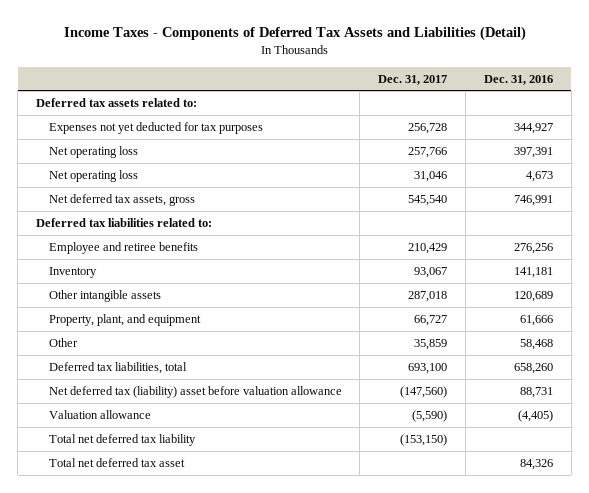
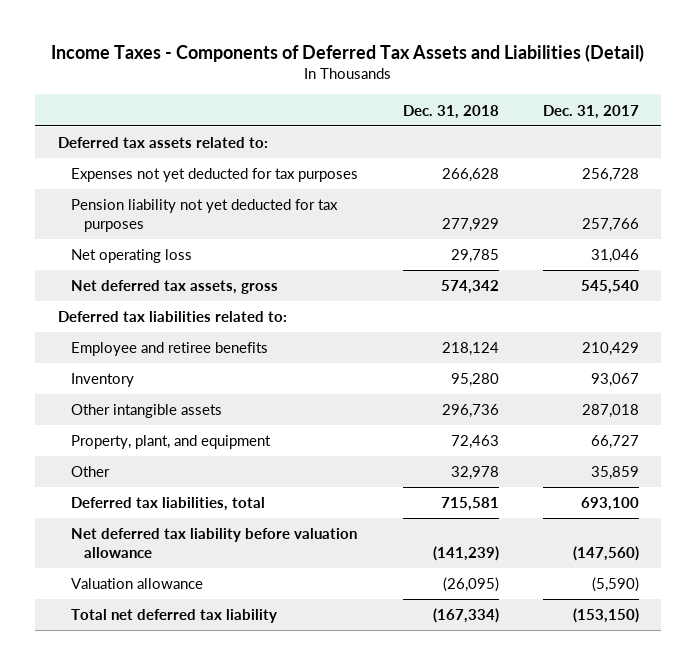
[483,74,553,85] Dec. 31, 2016 -> none
none -> [402,104,499,119] Dec. 31, 2018
[48,145,138,158] Net operating loss -> [70,199,338,233] Pension liability not yet deducted for tax purposes
[48,385,342,398] Net deferred tax (liability) asset before valuation allowance -> [70,528,357,559] Net deferred tax liability before valuation allowance
[48,457,185,467] Total net deferred tax asset -> none

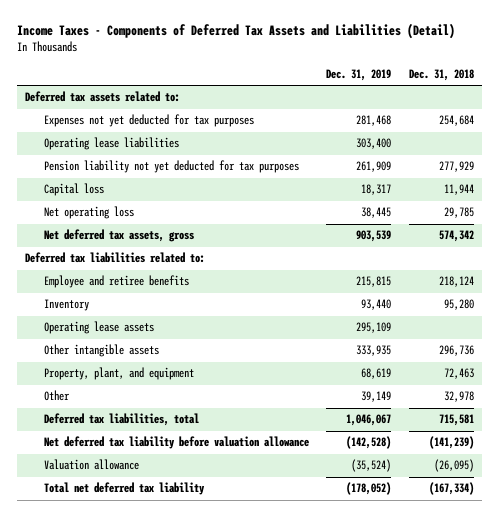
[543,104,640,119] Dec. 31, 2017 -> none
none -> [326,68,392,81] Dec. 31, 2019
[441,168,499,183] 266,628 -> [438,115,474,127] 254,684
none -> [43,137,179,151] Operating lease liabilities
none -> [43,183,104,197] Capital loss
none -> [43,321,154,335] Operating lease assets

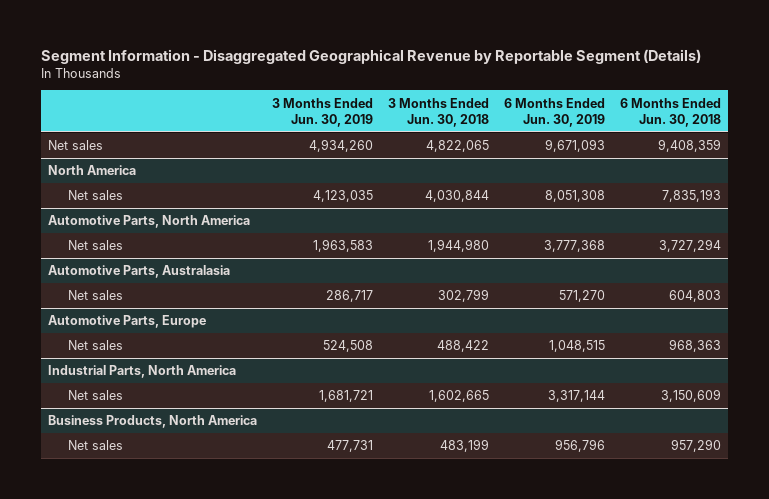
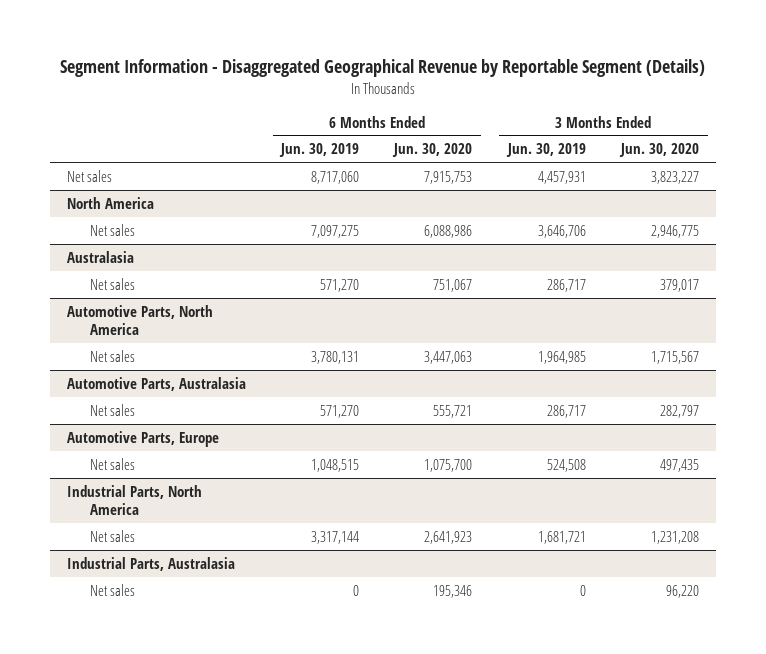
[388,97,490,127] 3 Months Ended Jun. 30, 2018 -> none
[619,97,721,127] 6 Months Ended Jun. 30, 2018 -> none
none -> [392,143,473,158] Jun. 30, 2020
none -> [618,143,699,158] Jun. 30, 2020
[309,139,374,153] 4,934,260 -> [537,170,586,184] 4,457,931
[544,139,605,153] 9,671,093 -> [311,170,360,184] 8,717,060
[313,190,374,203] 4,123,035 -> [537,224,586,238] 3,646,706
[544,190,605,203] 8,051,308 -> [311,224,360,238] 7,097,275
none -> [67,250,135,263] Australasia
none -> [89,277,135,290] Net sales
[313,239,374,253] 1,963,583 -> [537,350,586,364] 1,964,985
[543,240,605,253] 3,777,368 -> [311,350,360,364] 3,780,131
[48,415,258,429] Business Products, North America -> none
none -> [67,556,236,571] Industrial Parts, Australasia
[327,440,374,453] 477,731 -> [579,584,586,596] 0
[554,439,605,453] 956,796 -> [353,584,360,596] 0

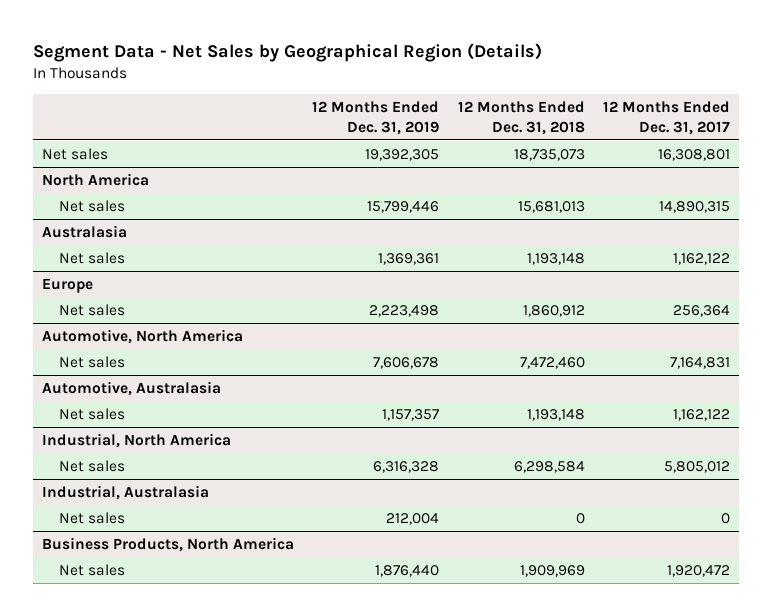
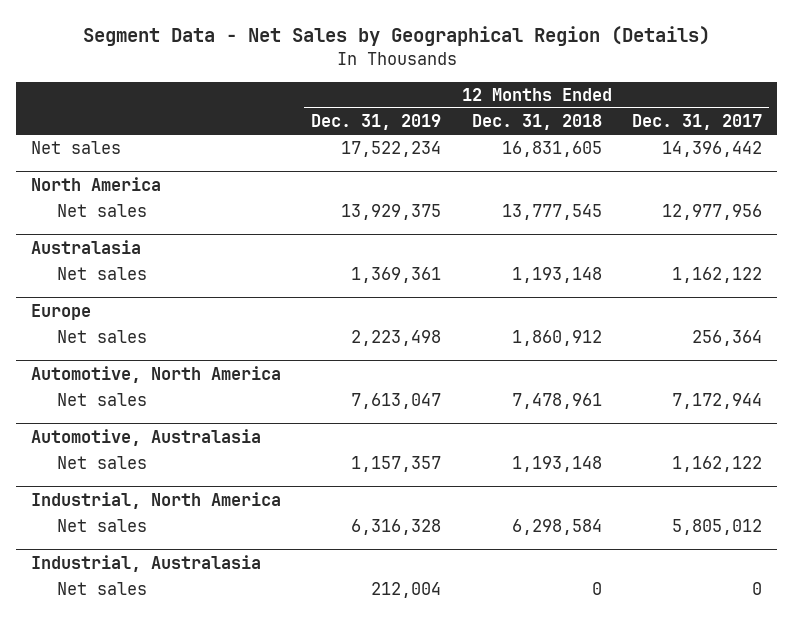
[365,149,440,162] 19,392,305 -> [341,141,442,158] 17,522,234
[513,149,585,162] 18,735,073 -> [501,141,602,158] 16,831,605
[658,149,731,162] 16,308,801 -> [661,141,762,158] 14,396,442
[367,201,440,214] 15,799,446 -> [341,204,442,221] 13,929,375
[517,201,585,214] 15,681,013 -> [501,204,602,221] 13,777,545
[659,201,731,214] 14,890,315 -> [661,204,762,221] 12,977,956
[373,357,440,370] 7,606,678 -> [351,393,442,410] 7,613,047
[519,357,585,370] 7,472,460 -> [511,393,602,410] 7,478,961
[670,357,731,370] 7,164,831 -> [671,393,762,410] 7,172,944
[41,537,294,553] Business Products, North America -> none
[58,564,125,577] Net sales -> none

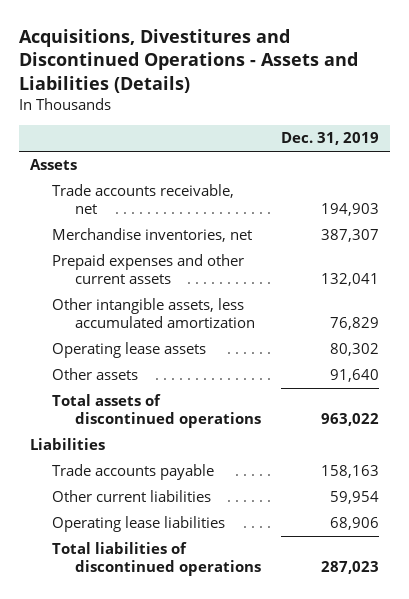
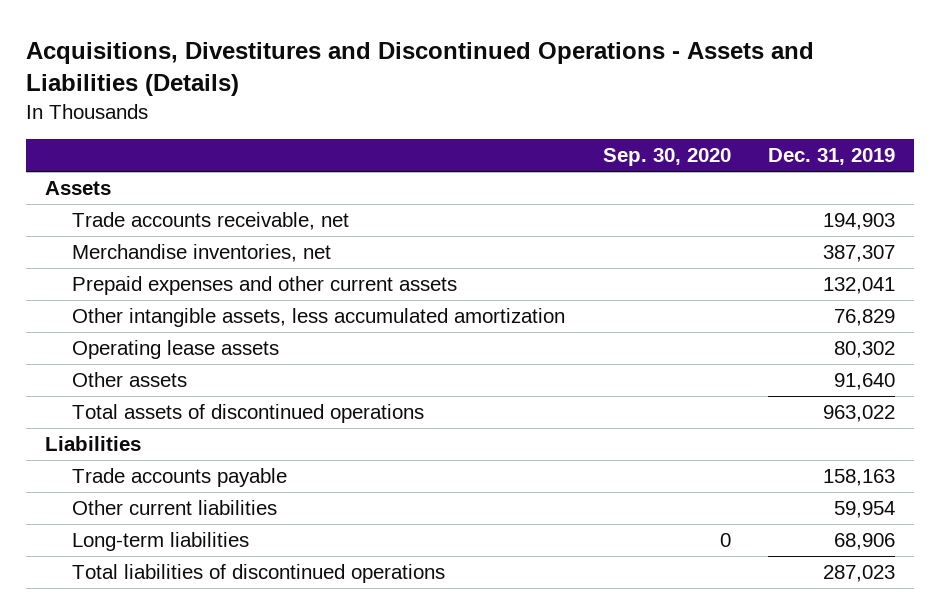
none -> [602,148,731,167] Sep. 30, 2020
[52,516,226,533] Operating lease liabilities -> [72,532,250,552] Long-term liabilities

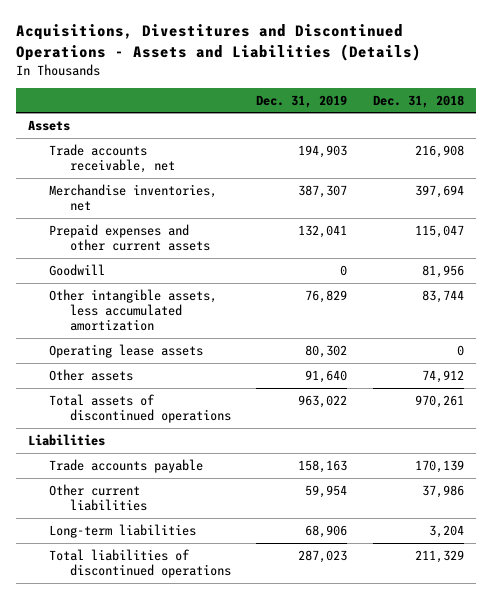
[602,148,731,167] Sep. 30, 2020 -> none
none -> [372,94,464,108] Dec. 31, 2018
none -> [48,263,105,276] Goodwill

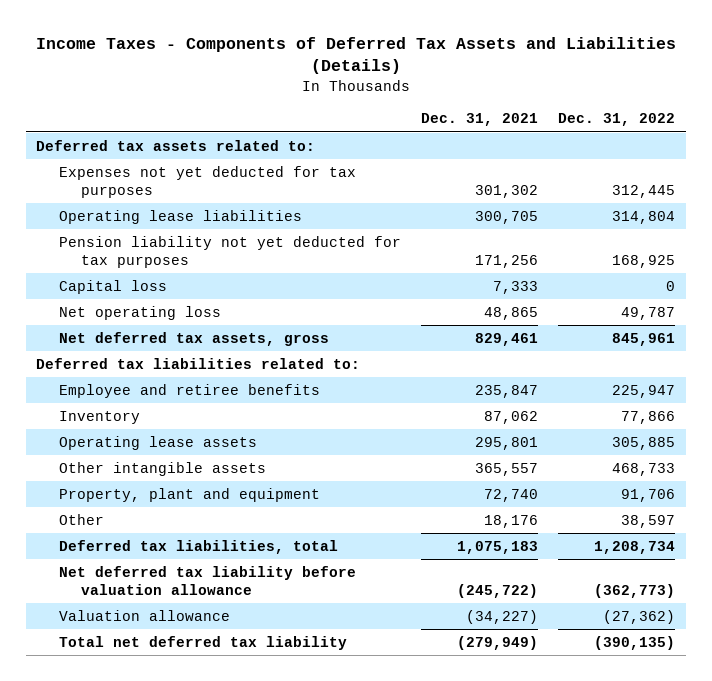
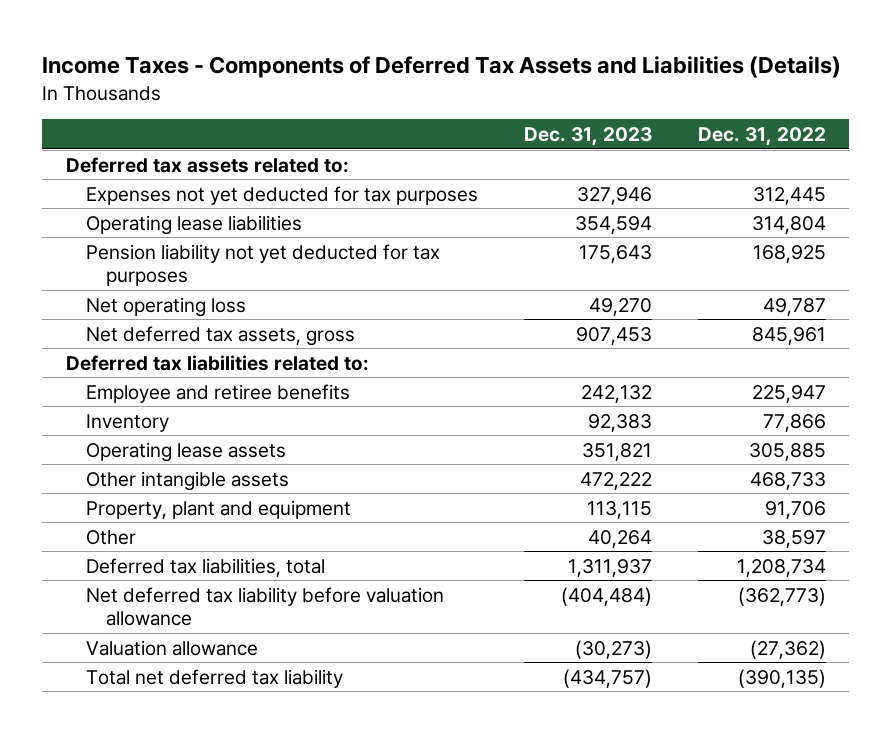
[421,113,539,127] Dec. 31, 2021 -> none
none -> [523,127,652,147] Dec. 31, 2023
[58,279,167,294] Capital loss -> none

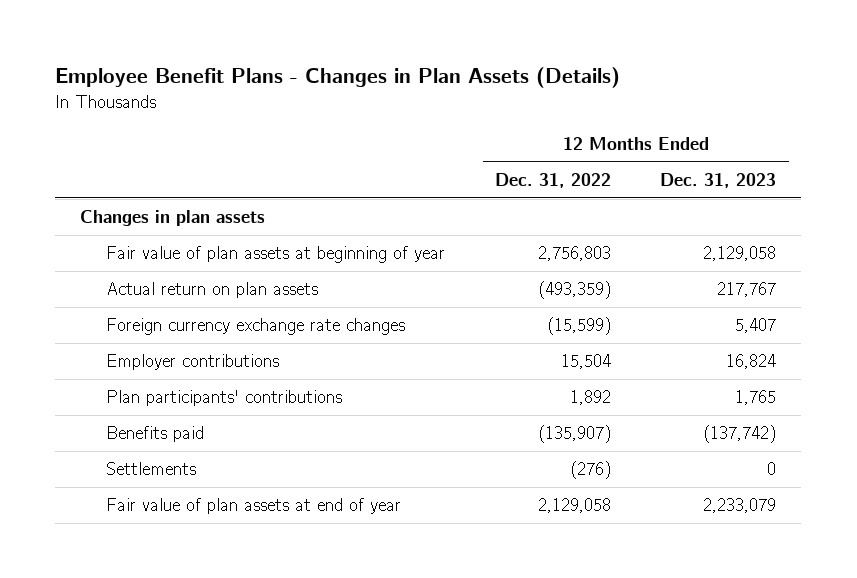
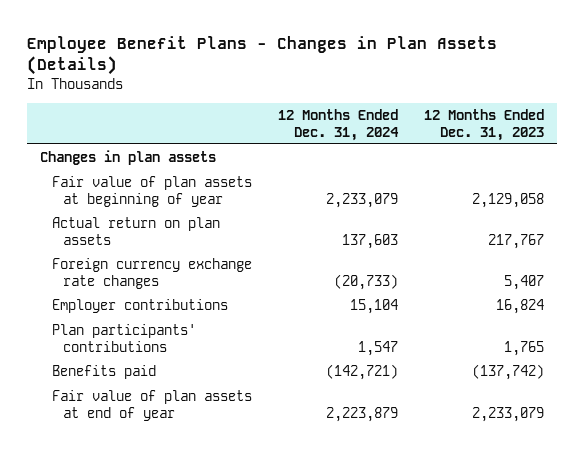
[494,173,611,189] Dec. 31, 2022 -> none
none -> [277,109,399,141] 12 Months Ended Dec. 31, 2024
[106,462,197,476] Settlements -> none

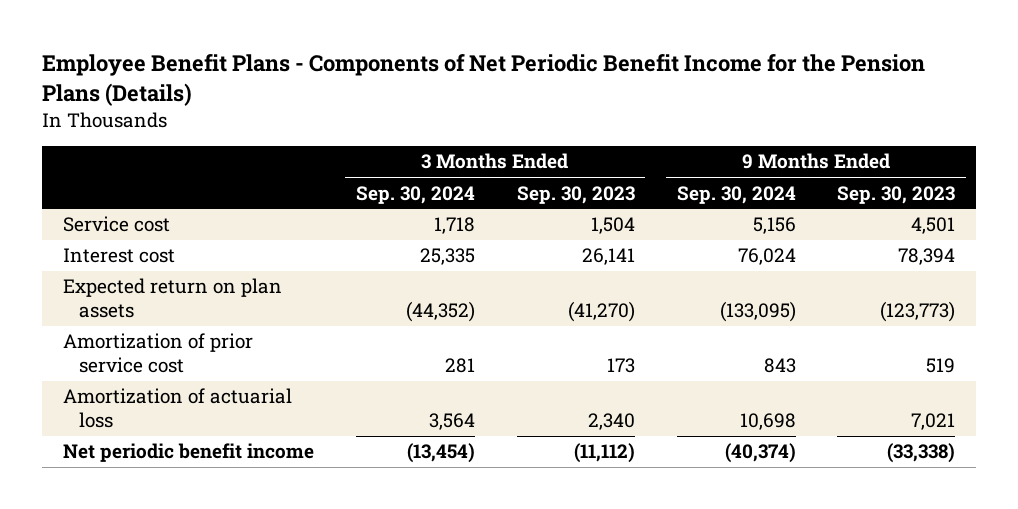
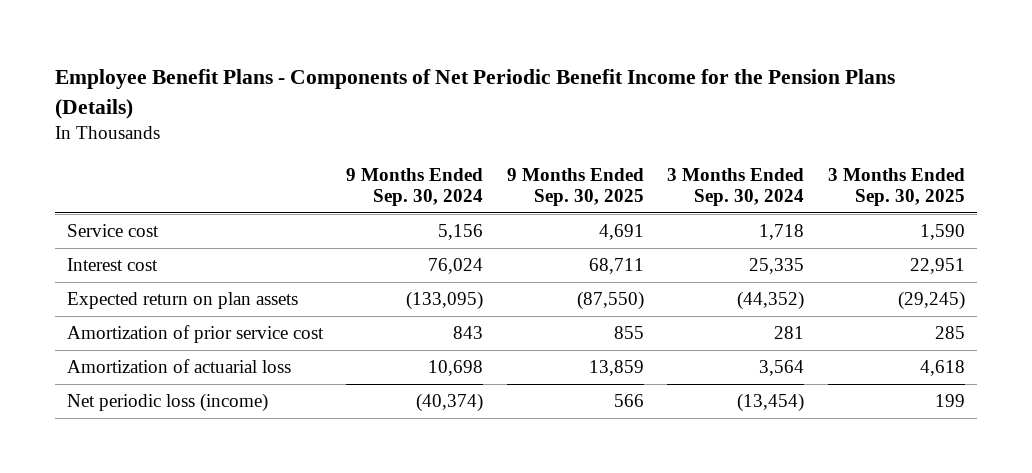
[516,185,635,204] Sep. 30, 2023 -> none
[837,185,956,204] Sep. 30, 2023 -> none
none -> [506,167,644,207] 9 Months Ended Sep. 30, 2025
none -> [827,167,965,207] 3 Months Ended Sep. 30, 2025
[62,443,314,463] Net periodic benefit income -> [66,392,268,412] Net periodic loss (income)

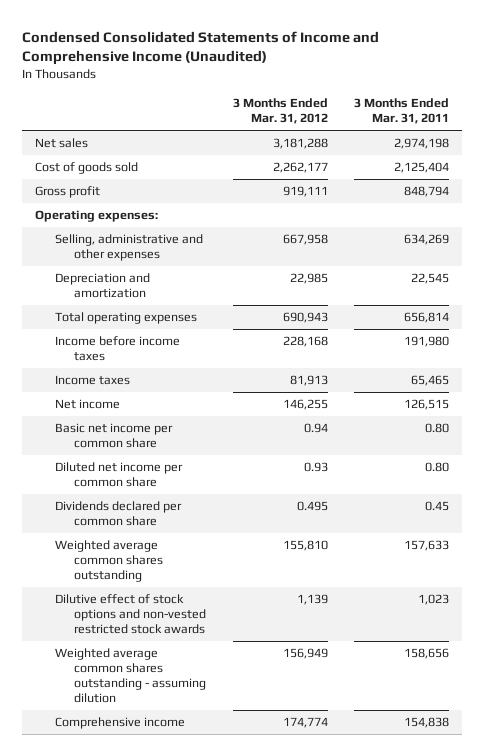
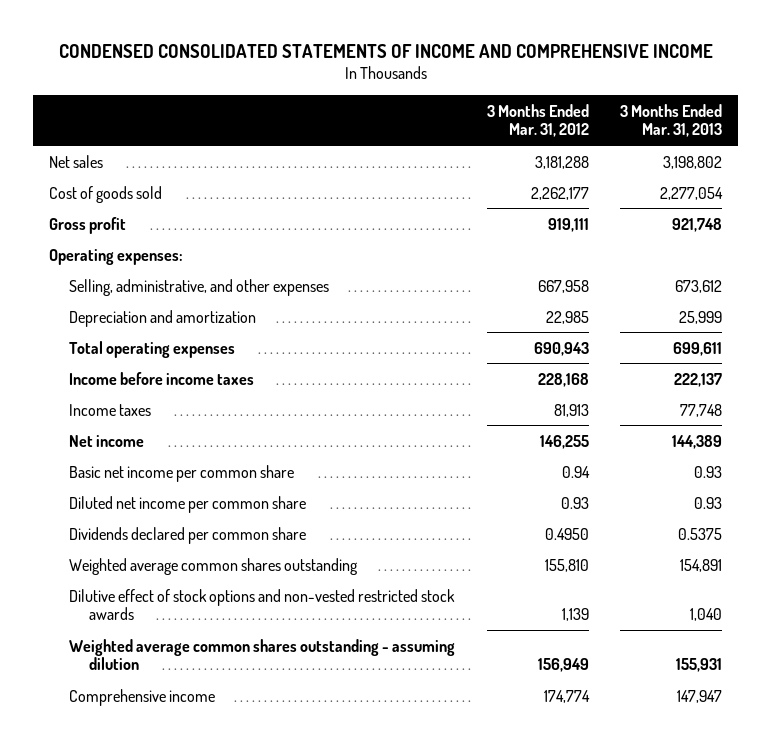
[22,30,380,66] Condensed Consolidated Statements of Income and Comprehensive Income (Unaudited) -> [58,43,713,58] CONDENSED CONSOLIDATED STATEMENTS OF INCOME AND COMPREHENSIVE INCOME
[354,98,450,125] 3 Months Ended Mar. 31, 2011 -> none
none -> [620,103,723,138] 3 Months Ended Mar. 31, 2013
[54,234,203,262] Selling, administrative and other expenses -> [68,278,329,296] Selling, administrative, and other expenses
[296,501,328,512] 0.495 -> [544,527,589,540] 0.4950

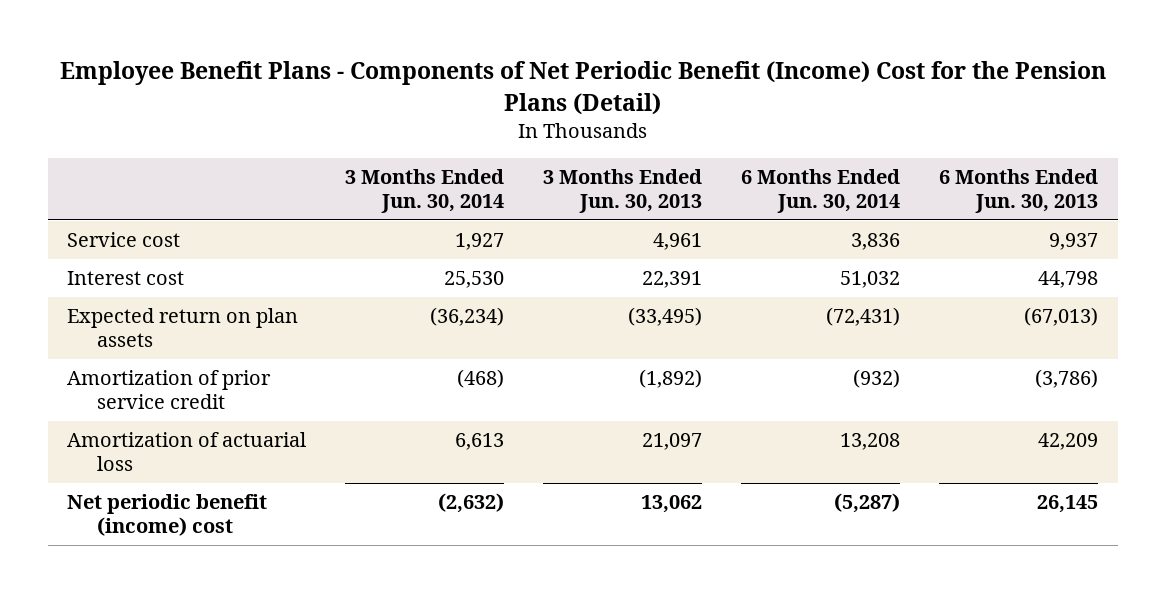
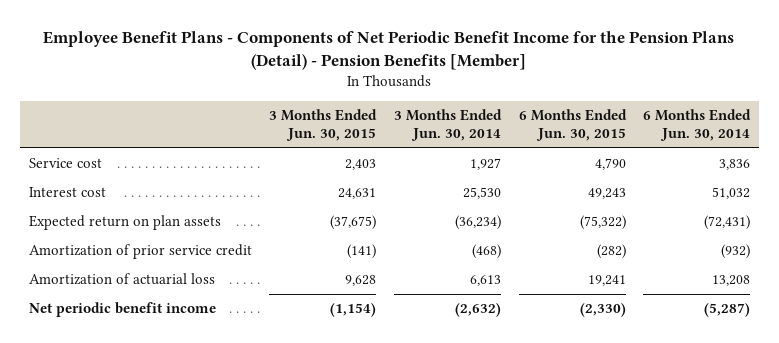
[59,61,1106,115] Employee Benefit Plans - Components of Net Periodic Benefit (Income) Cost for the Pension Plans (Detail) -> [43,30,735,70] Employee Benefit Plans - Components of Net Periodic Benefit Income for the Pension Plans (Detail) - Pension Benefits [Member]
[543,169,703,214] 3 Months Ended Jun. 30, 2013 -> none
[939,169,1099,214] 6 Months Ended Jun. 30, 2013 -> none
none -> [269,108,378,141] 3 Months Ended Jun. 30, 2015
none -> [518,108,627,141] 6 Months Ended Jun. 30, 2015
[67,494,268,537] Net periodic benefit (income) cost -> [28,302,216,318] Net periodic benefit income

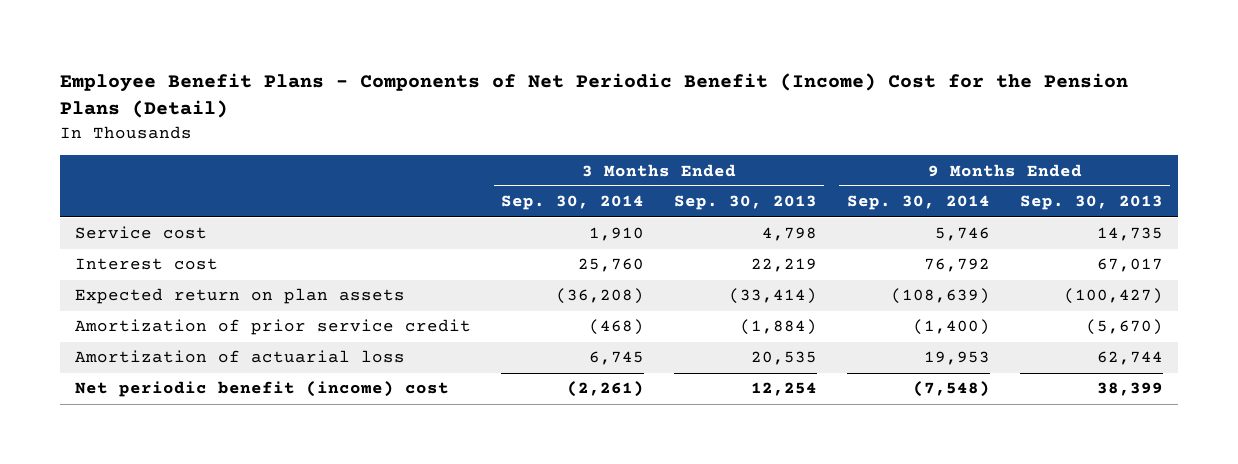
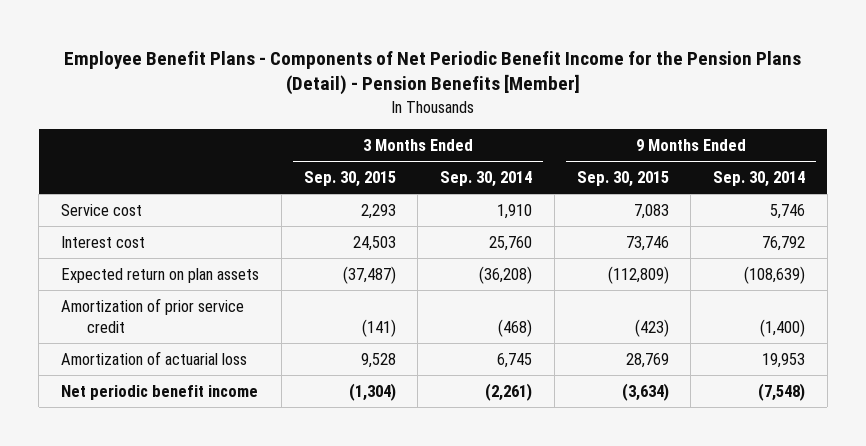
[60,73,1129,119] Employee Benefit Plans - Components of Net Periodic Benefit (Income) Cost for the Pension Plans (Detail) -> [64,50,802,96] Employee Benefit Plans - Components of Net Periodic Benefit Income for the Pension Plans (Detail) - Pension Benefits [Member]
[674,195,818,211] Sep. 30, 2013 -> none
[1019,195,1163,211] Sep. 30, 2013 -> none
none -> [303,171,396,188] Sep. 30, 2015
none -> [576,171,669,188] Sep. 30, 2015
[75,381,450,398] Net periodic benefit (income) cost -> [61,384,259,400] Net periodic benefit income

